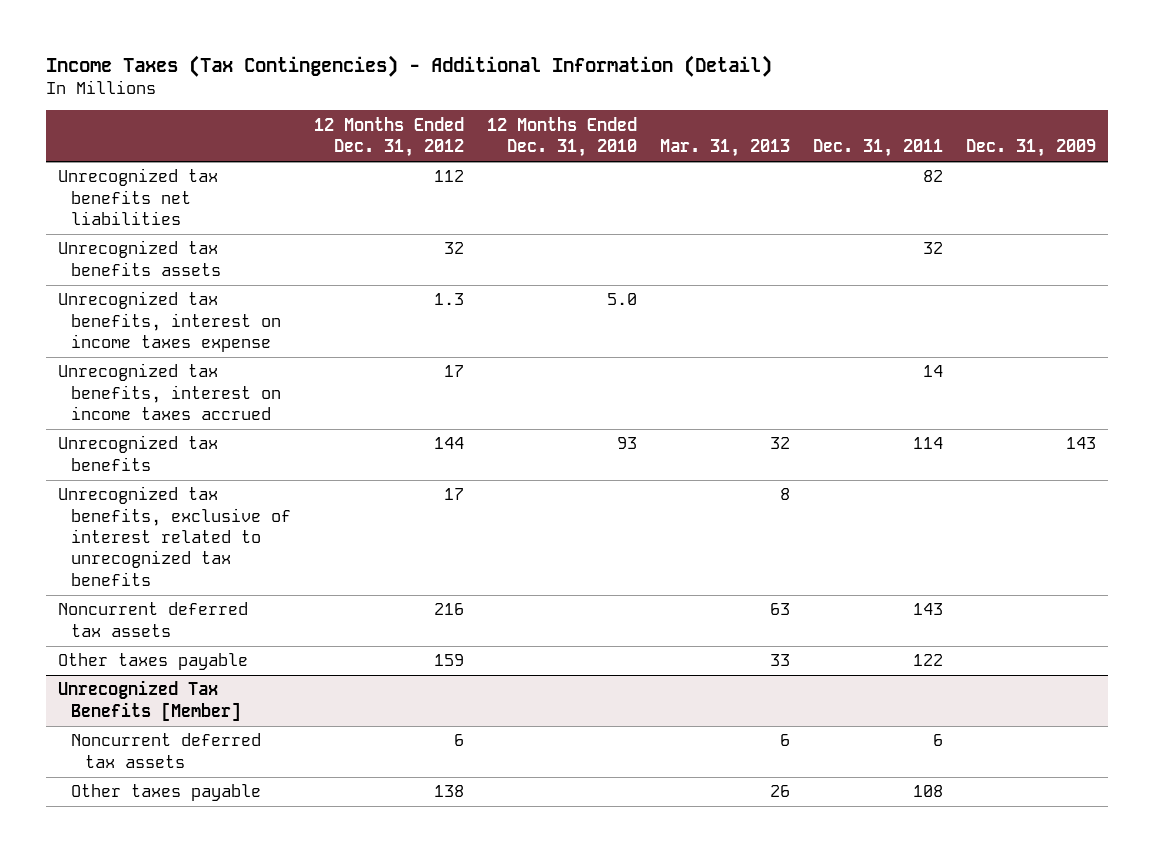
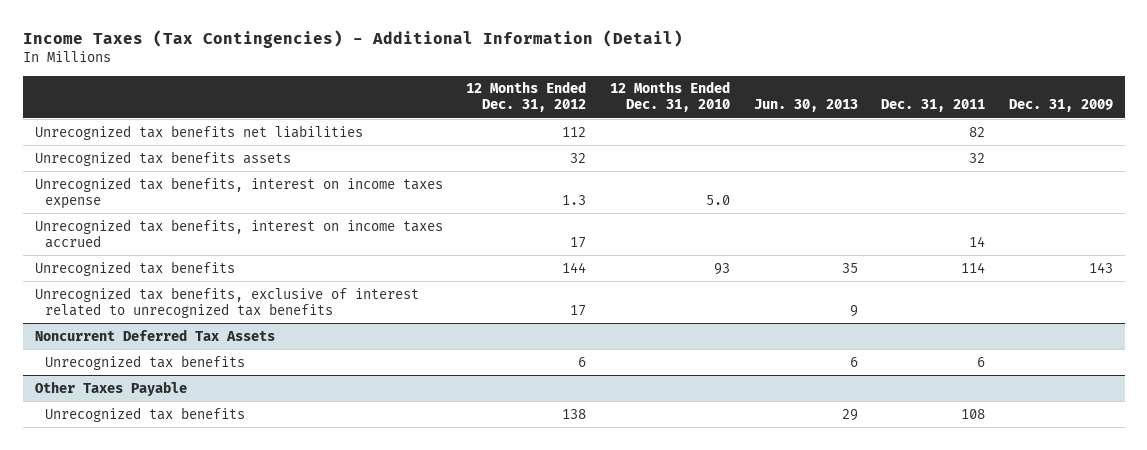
[660,139,791,158] Mar. 31, 2013 -> none
none -> [753,99,858,113] Jun. 30, 2013
[57,602,248,637] Noncurrent deferred tax assets -> none
[57,653,248,671] Other taxes payable -> none
[57,680,242,721] Unrecognized Tax Benefits [Member] -> none
[71,733,262,768] Noncurrent deferred tax assets -> none
none -> [34,328,275,341] Noncurrent Deferred Tax Assets
none -> [44,354,245,370] Unrecognized tax benefits
none -> [34,380,187,396] Other Taxes Payable
[71,784,262,802] Other taxes payable -> [44,406,245,422] Unrecognized tax benefits

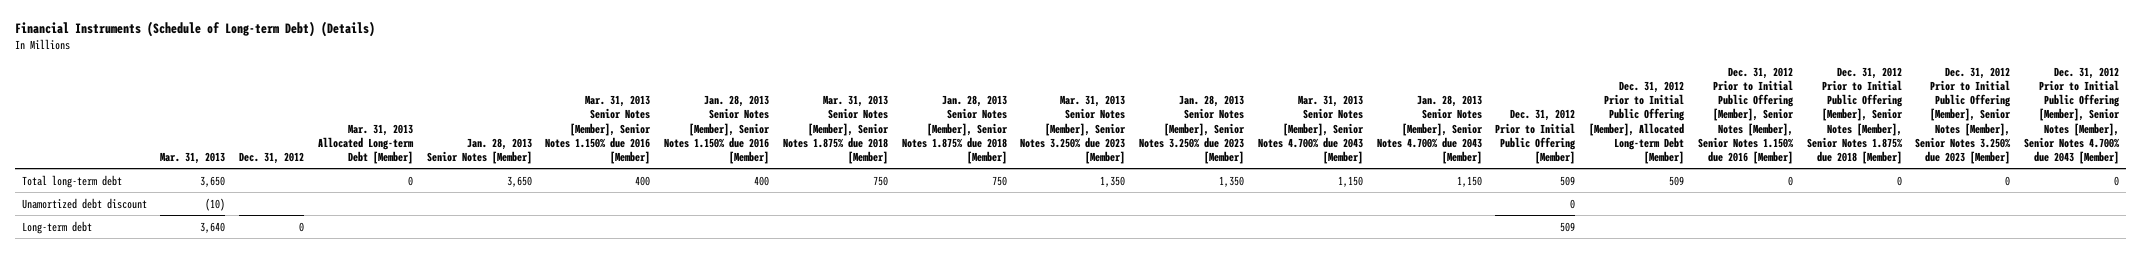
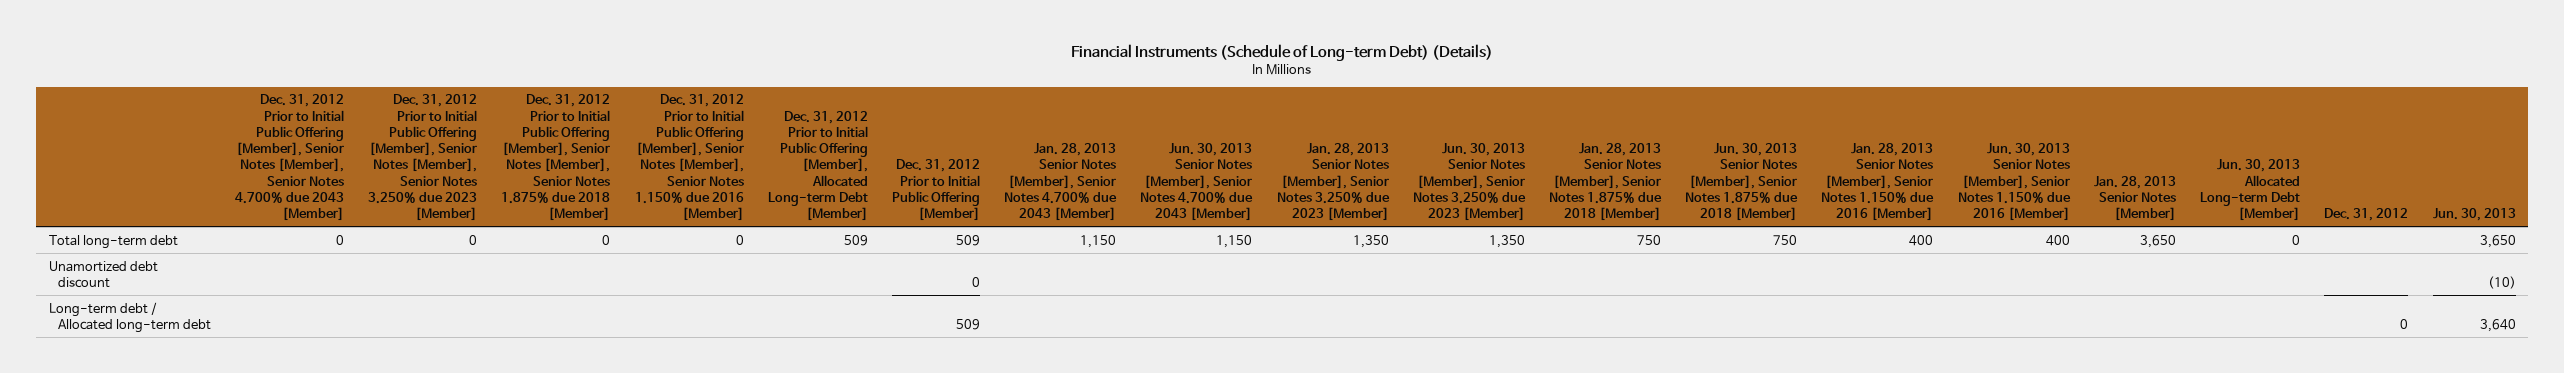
[160,151,226,164] Mar. 31, 2013 -> none
[317,123,414,164] Mar. 31, 2013 Allocated Long-term Debt [Member] -> none
[545,95,652,164] Mar. 31, 2013 Senior Notes [Member], Senior Notes 1.150% due 2016 [Member] -> none
[782,95,889,164] Mar. 31, 2013 Senior Notes [Member], Senior Notes 1.875% due 2018 [Member] -> none
[1020,95,1127,164] Mar. 31, 2013 Senior Notes [Member], Senior Notes 3.250% due 2023 [Member] -> none
[1257,95,1364,164] Mar. 31, 2013 Senior Notes [Member], Senior Notes 4.700% due 2043 [Member] -> none
none -> [1140,143,1254,222] Jun. 30, 2013 Senior Notes [Member], Senior Notes 4.700% due 2043 [Member]
none -> [1412,143,1526,222] Jun. 30, 2013 Senior Notes [Member], Senior Notes 3.250% due 2023 [Member]
none -> [1685,143,1799,222] Jun. 30, 2013 Senior Notes [Member], Senior Notes 1.875% due 2018 [Member]
none -> [1957,143,2071,222] Jun. 30, 2013 Senior Notes [Member], Senior Notes 1.150% due 2016 [Member]
none -> [2200,159,2301,222] Jun. 30, 2013 Allocated Long-term Debt [Member]
none -> [2432,208,2516,222] Jun. 30, 2013
[21,220,92,234] Long-term debt -> [48,301,211,333] Long-term debt / Allocated long-term debt

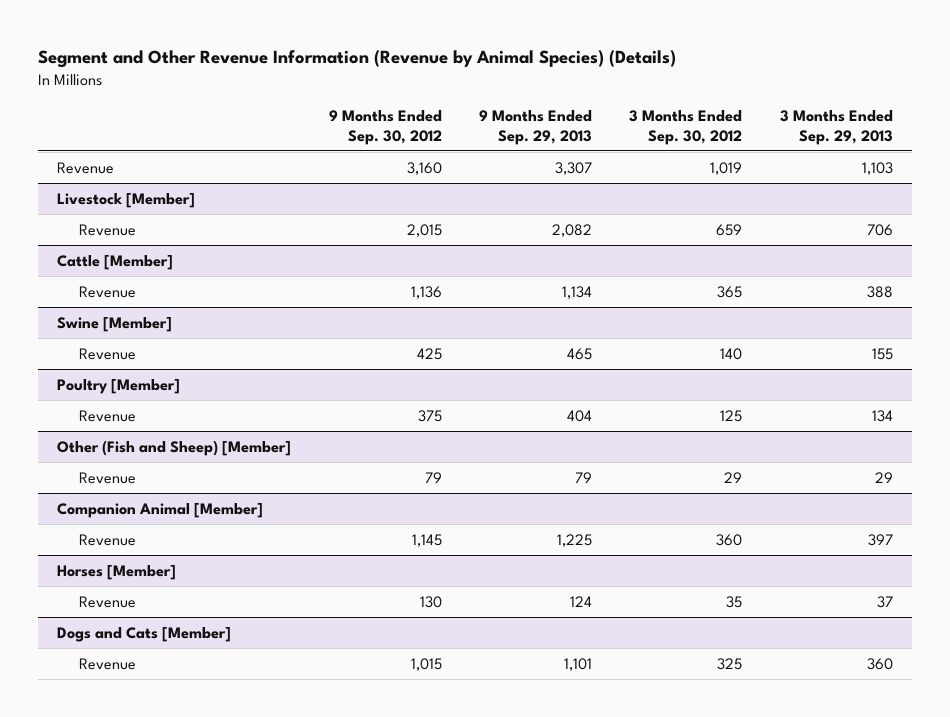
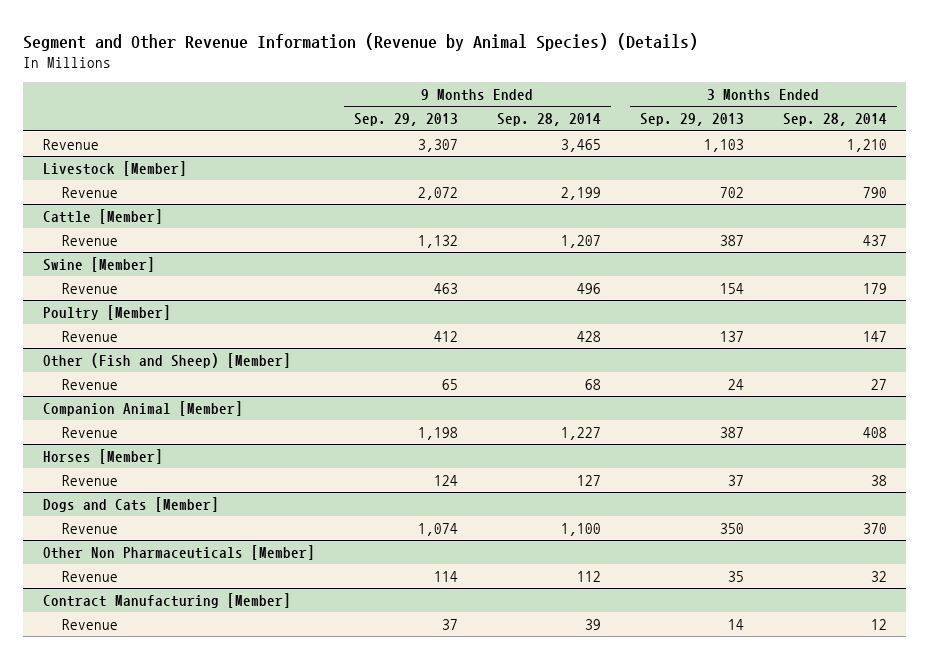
[328,109,442,145] 9 Months Ended Sep. 30, 2012 -> none
[629,109,743,145] 3 Months Ended Sep. 30, 2012 -> none
none -> [496,113,601,127] Sep. 28, 2014
none -> [782,113,887,127] Sep. 28, 2014
[551,223,592,237] 2,082 -> [417,186,458,200] 2,072
[866,223,893,236] 706 -> [719,186,744,198] 702
[561,285,592,299] 1,134 -> [417,234,458,248] 1,132
[866,285,893,298] 388 -> [719,234,744,246] 387
[566,347,592,360] 465 -> [433,282,458,294] 463
[871,347,893,360] 155 -> [719,282,744,294] 154
[566,409,592,422] 404 -> [433,330,458,342] 412
[871,409,893,422] 134 -> [719,330,744,342] 137
[574,471,592,483] 79 -> [441,378,458,390] 65
[874,471,893,483] 29 -> [727,378,744,390] 24
[556,533,592,547] 1,225 -> [417,426,458,440] 1,198
[867,533,893,546] 397 -> [719,426,744,438] 387
[563,657,592,671] 1,101 -> [417,522,458,536] 1,074
[866,657,893,670] 360 -> [719,522,744,534] 350
none -> [42,544,315,560] Other Non Pharmaceuticals [Member]
none -> [62,570,119,582] Revenue
none -> [42,592,291,608] Contract Manufacturing [Member]
none -> [62,618,119,630] Revenue

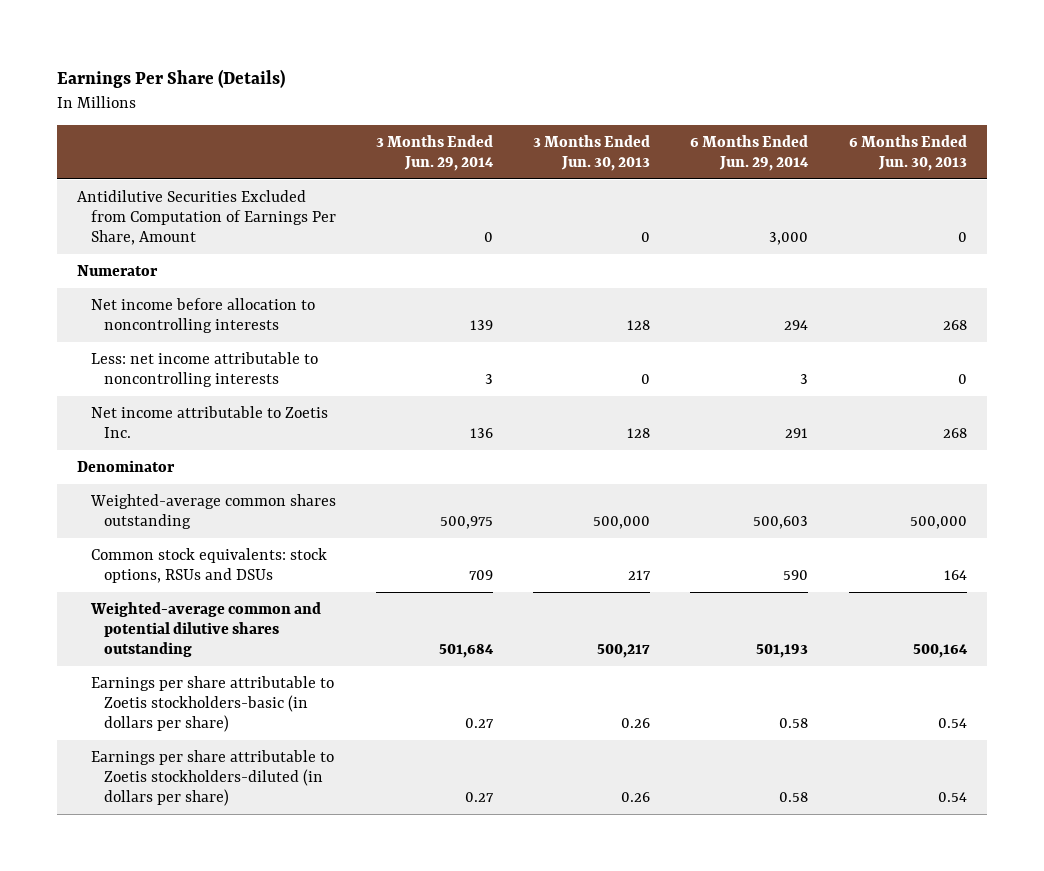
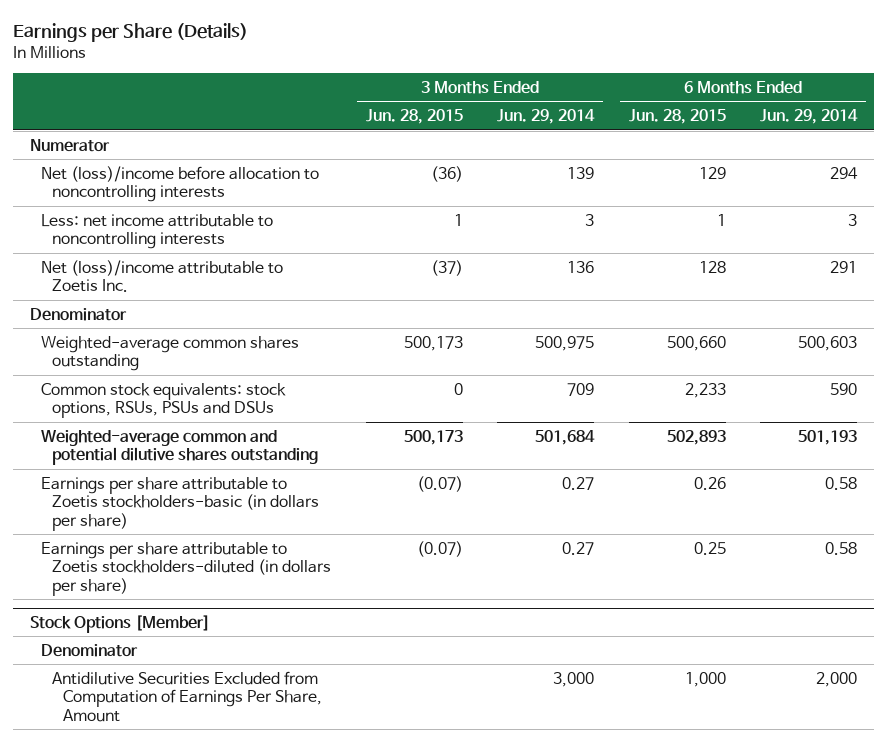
[57,69,286,89] Earnings Per Share (Details) -> [12,23,248,43] Earnings per Share (Details)
[533,134,651,172] 3 Months Ended Jun. 30, 2013 -> none
[848,134,967,172] 6 Months Ended Jun. 30, 2013 -> none
none -> [365,109,463,125] Jun. 28, 2015
none -> [628,109,726,125] Jun. 28, 2015
[77,189,336,246] Antidilutive Securities Excluded from Computation of Earnings Per Share, Amount -> none
[90,297,315,334] Net income before allocation to noncontrolling interests -> [41,165,320,203] Net (loss)/income before allocation to noncontrolling interests
[90,405,328,439] Net income attributable to Zoetis Inc. -> [41,259,284,293] Net (loss)/income attributable to Zoetis Inc.
[90,547,327,584] Common stock equivalents: stock options, RSUs and DSUs -> [41,382,287,419] Common stock equivalents: stock options, RSUs, PSUs and DSUs
none -> [30,614,211,633] Stock Options [Member]
none -> [41,643,139,657] Denominator
none -> [52,670,323,723] Antidilutive Securities Excluded from Computation of Earnings Per Share, Amount

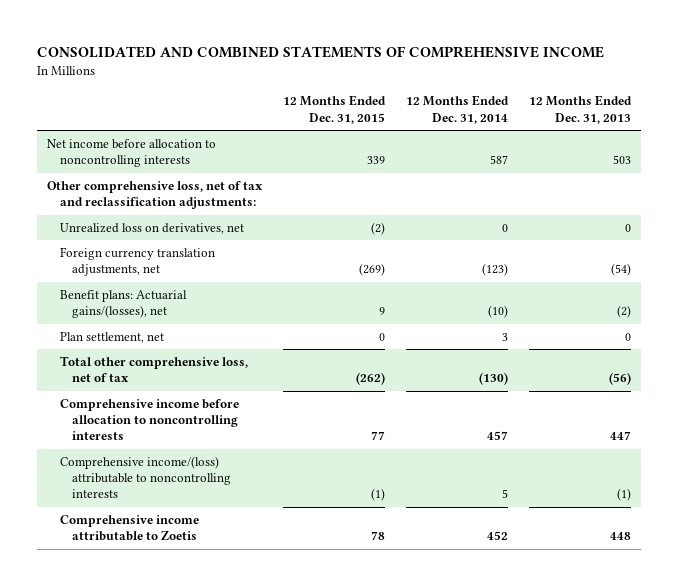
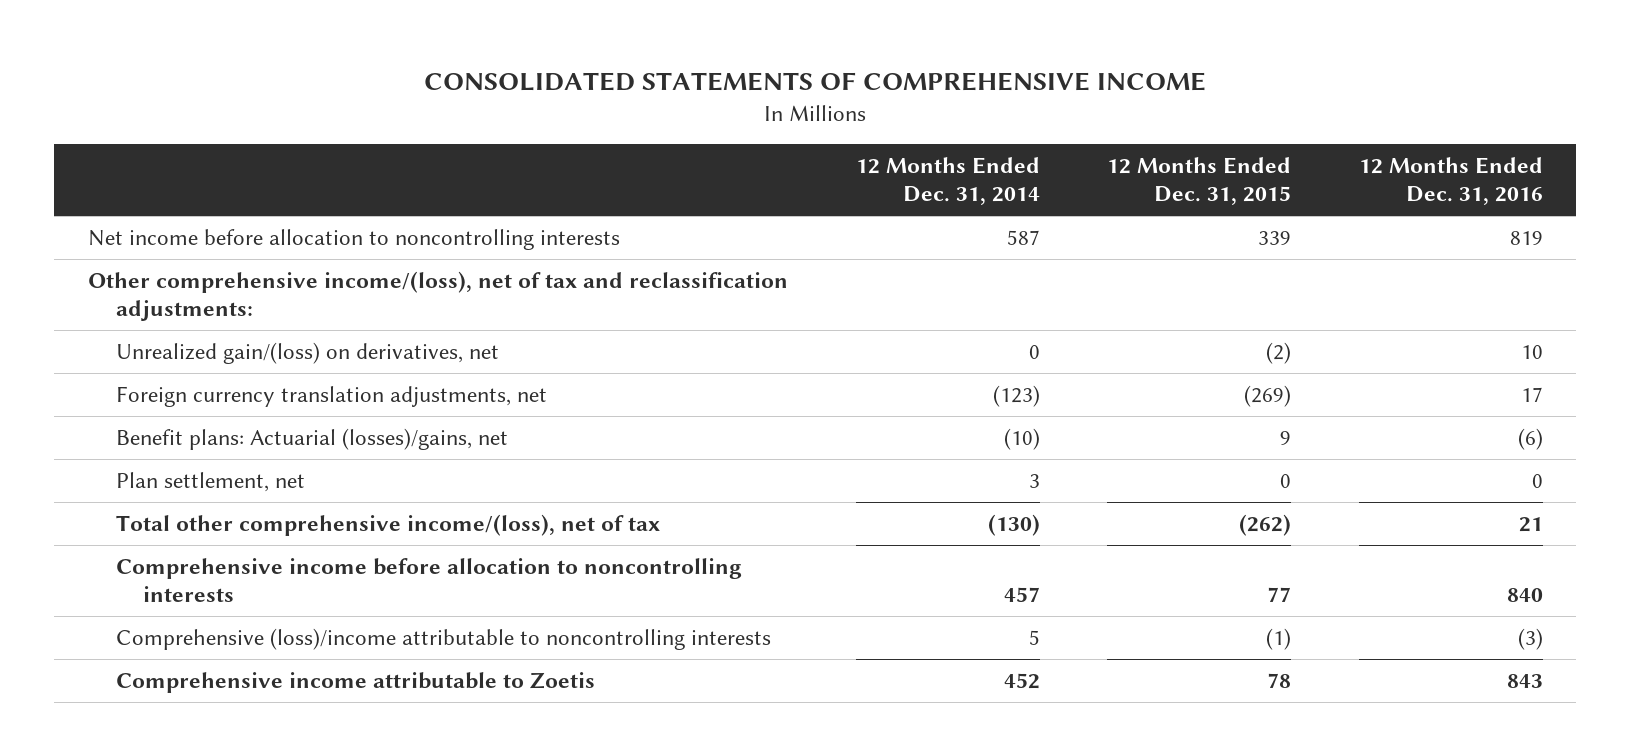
[36,46,604,59] CONSOLIDATED AND COMBINED STATEMENTS OF COMPREHENSIVE INCOME -> [424,72,1207,92] CONSOLIDATED STATEMENTS OF COMPREHENSIVE INCOME
[528,95,632,124] 12 Months Ended Dec. 31, 2013 -> none
none -> [1358,157,1543,206] 12 Months Ended Dec. 31, 2016
[47,181,264,210] Other comprehensive loss, net of tax and reclassification adjustments: -> [88,271,789,322] Other comprehensive income/(loss), net of tax and reclassification adjustments:
[59,223,244,235] Unrealized loss on derivatives, net -> [115,342,499,365] Unrealized gain/(loss) on derivatives, net
[59,290,187,319] Benefit plans: Actuarial gains/(losses), net -> [115,428,508,451] Benefit plans: Actuarial (losses)/gains, net
[59,356,248,383] Total other comprehensive loss, net of tax -> [115,514,660,537] Total other comprehensive income/(loss), net of tax
[59,456,231,499] Comprehensive income/(loss) attributable to noncontrolling interests -> [115,628,771,651] Comprehensive (loss)/income attributable to noncontrolling interests

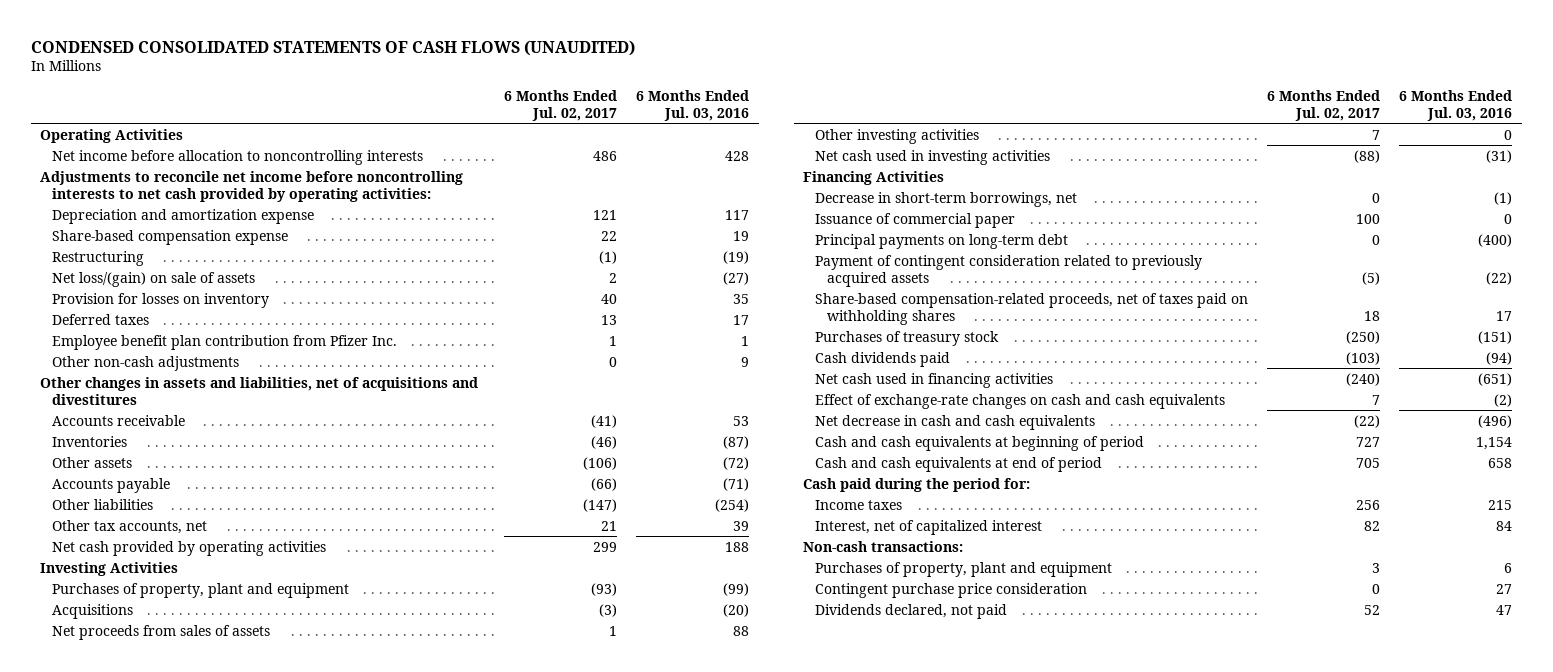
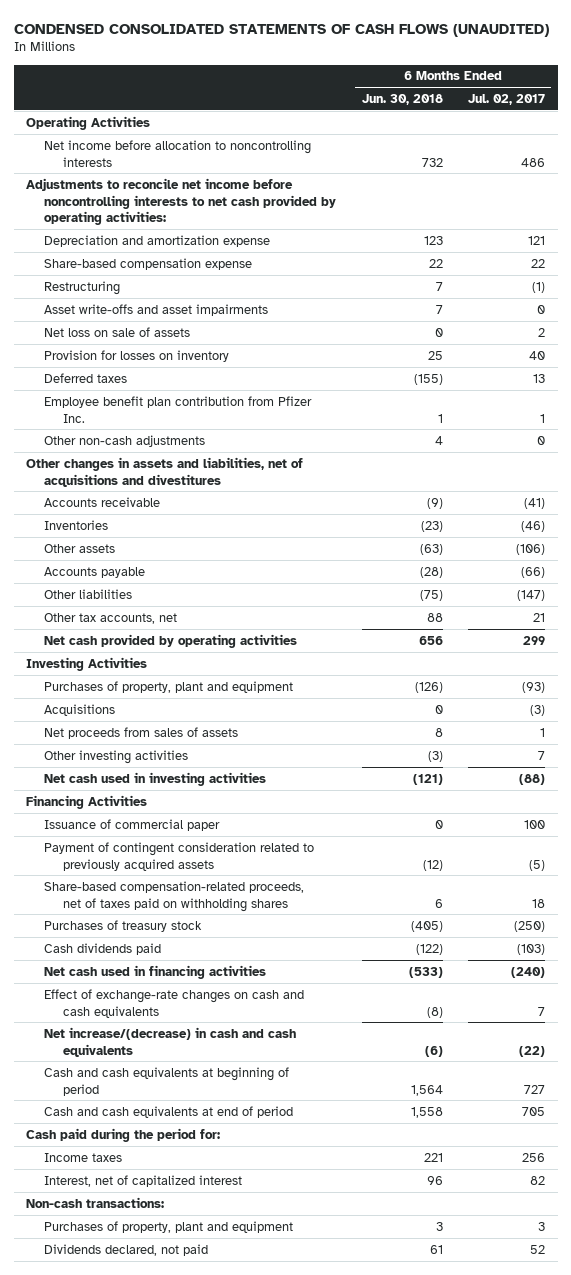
[636,89,750,121] 6 Months Ended Jul. 03, 2016 -> none
none -> [361,94,443,106] Jun. 30, 2018
none -> [44,303,269,316] Asset write-offs and asset impairments
[52,271,256,287] Net loss/(gain) on sale of assets -> [44,326,191,337] Net loss on sale of assets
[815,191,1078,207] Decrease in short-term borrowings, net -> none
[815,233,1069,249] Principal payments on long-term debt -> none
[815,414,1096,430] Net decrease in cash and cash equivalents -> [44,1026,297,1057] Net increase/(decrease) in cash and cash equivalents
[815,582,1088,598] Contingent purchase price consideration -> none

